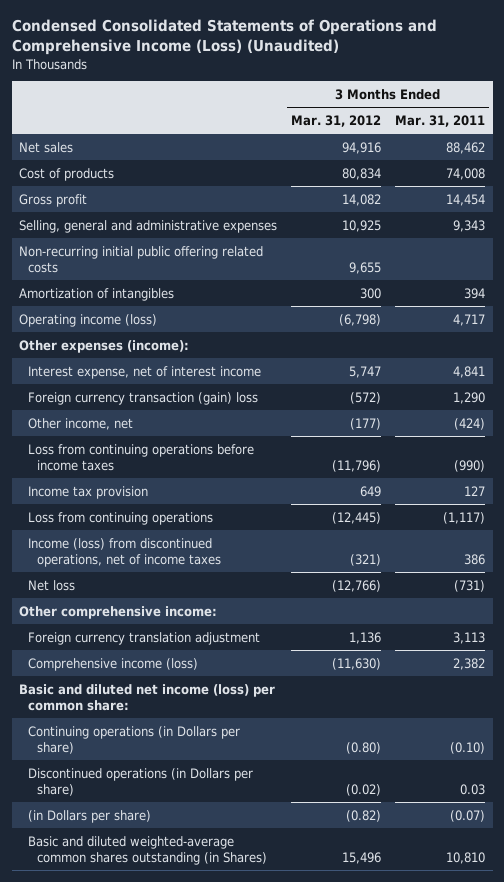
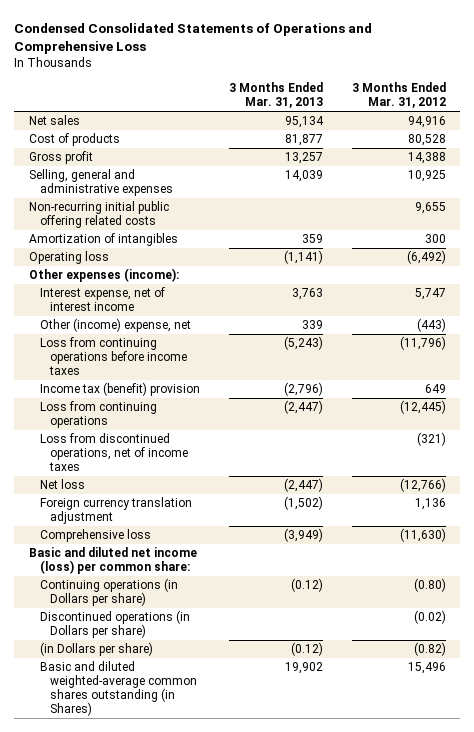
[11,19,437,56] Condensed Consolidated Statements of Operations and Comprehensive Income (Loss) (Unaudited) -> [14,22,373,54] Condensed Consolidated Statements of Operations and Comprehensive Loss
[395,115,486,128] Mar. 31, 2011 -> none
none -> [228,82,323,109] 3 Months Ended Mar. 31, 2013
[342,167,382,180] 80,834 -> [407,134,446,147] 80,528
[342,193,382,206] 14,082 -> [407,152,446,165] 14,388
[18,313,157,327] Operating income (loss) -> [28,251,109,265] Operating loss
[339,313,382,326] (6,798) -> [406,250,446,265] (6,492)
[27,391,258,405] Foreign currency transaction (gain) loss -> none
[27,417,133,430] Other income, net -> [39,318,191,333] Other (income) expense, net
[350,417,382,430] (177) -> [416,318,446,333] (443)
[27,485,148,499] Income tax provision -> [39,382,200,397] Income tax (benefit) provision
[27,537,222,568] Income (loss) from discontinued operations, net of income taxes -> [39,433,189,472] Loss from discontinued operations, net of income taxes
[18,605,217,619] Other comprehensive income: -> none
[27,657,198,671] Comprehensive income (loss) -> [39,529,151,543] Comprehensive loss

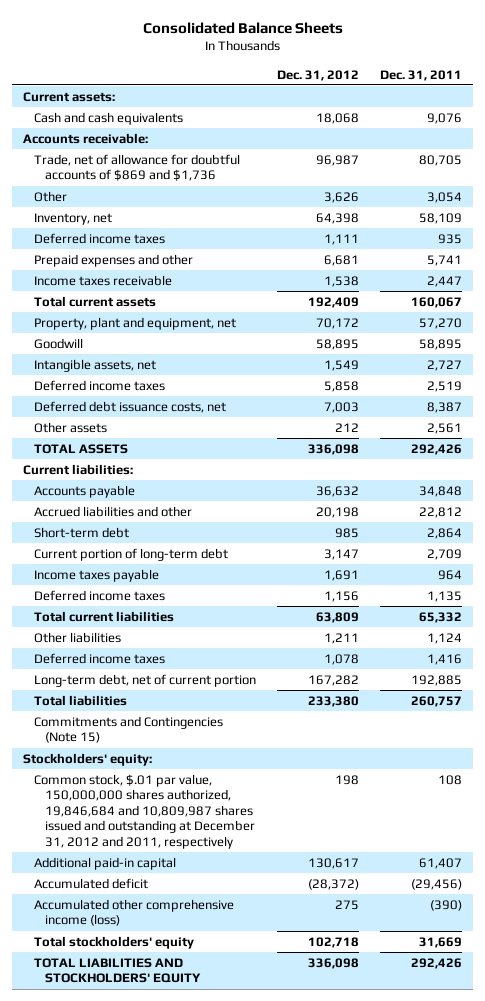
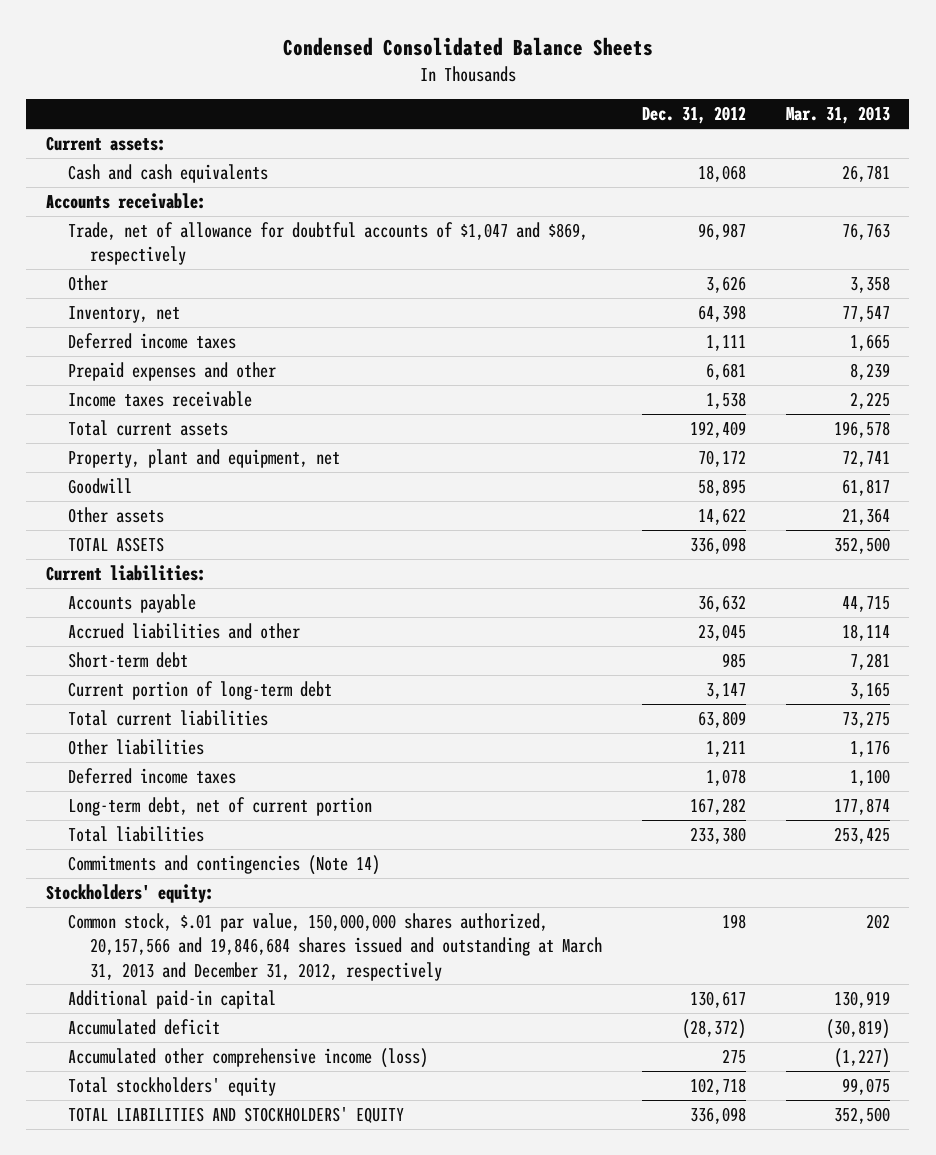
[142,21,343,34] Consolidated Balance Sheets -> [282,37,653,57] Condensed Consolidated Balance Sheets
[380,69,463,81] Dec. 31, 2011 -> none
none -> [785,106,890,125] Mar. 31, 2013
[33,153,240,182] Trade, net of allowance for doubtful accounts of $869 and $1,736 -> [68,222,589,266] Trade, net of allowance for doubtful accounts of $1,047 and $869, respectively
[33,358,156,372] Intangible assets, net -> none
[33,379,165,391] Deferred income taxes -> none
[33,400,226,413] Deferred debt issuance costs, net -> none
[334,422,359,432] 212 -> [697,508,746,526] 14,622
[315,506,359,518] 20,198 -> [697,624,746,642] 23,045
[33,568,159,582] Income taxes payable -> none
[33,589,165,601] Deferred income taxes -> none
[33,715,223,744] Commitments and Contingencies (Note 15) -> [68,855,381,876] Commitments and contingencies (Note 14)
[33,773,255,849] Common stock, $.01 par value, 150,000,000 shares authorized, 19,846,684 and 10,809,987 shares issued and outstanding at December 31, 2012 and 2011, respectively -> [68,913,603,981] Common stock, $.01 par value, 150,000,000 shares authorized, 20,157,566 and 19,846,684 shares issued and outstanding at March 31, 2013 and December 31, 2012, respectively

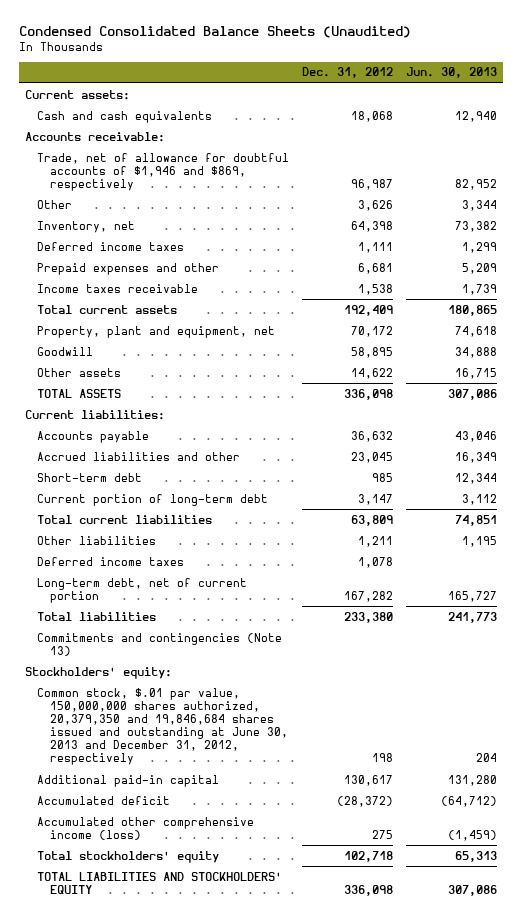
[282,37,653,57] Condensed Consolidated Balance Sheets -> [18,26,411,39] Condensed Consolidated Balance Sheets (Unaudited)
[785,106,890,125] Mar. 31, 2013 -> none
none -> [406,67,498,79] Jun. 30, 2013
[68,222,589,266] Trade, net of allowance for doubtful accounts of $1,047 and $869, respectively -> [37,152,290,191] Trade, net of allowance for doubtful accounts of $1,946 and $869, respectively
[68,855,381,876] Commitments and contingencies (Note 14) -> [37,632,283,656] Commitments and contingencies (Note 13)
[68,913,603,981] Common stock, $.01 par value, 150,000,000 shares authorized, 20,157,566 and 19,846,684 shares issued and outstanding at March 31, 2013 and December 31, 2012, respectively -> [37,687,288,766] Common stock, $.01 par value, 150,000,000 shares authorized, 20,379,350 and 19,846,684 shares issued and outstanding at June 30, 2013 and December 31, 2012, respectively

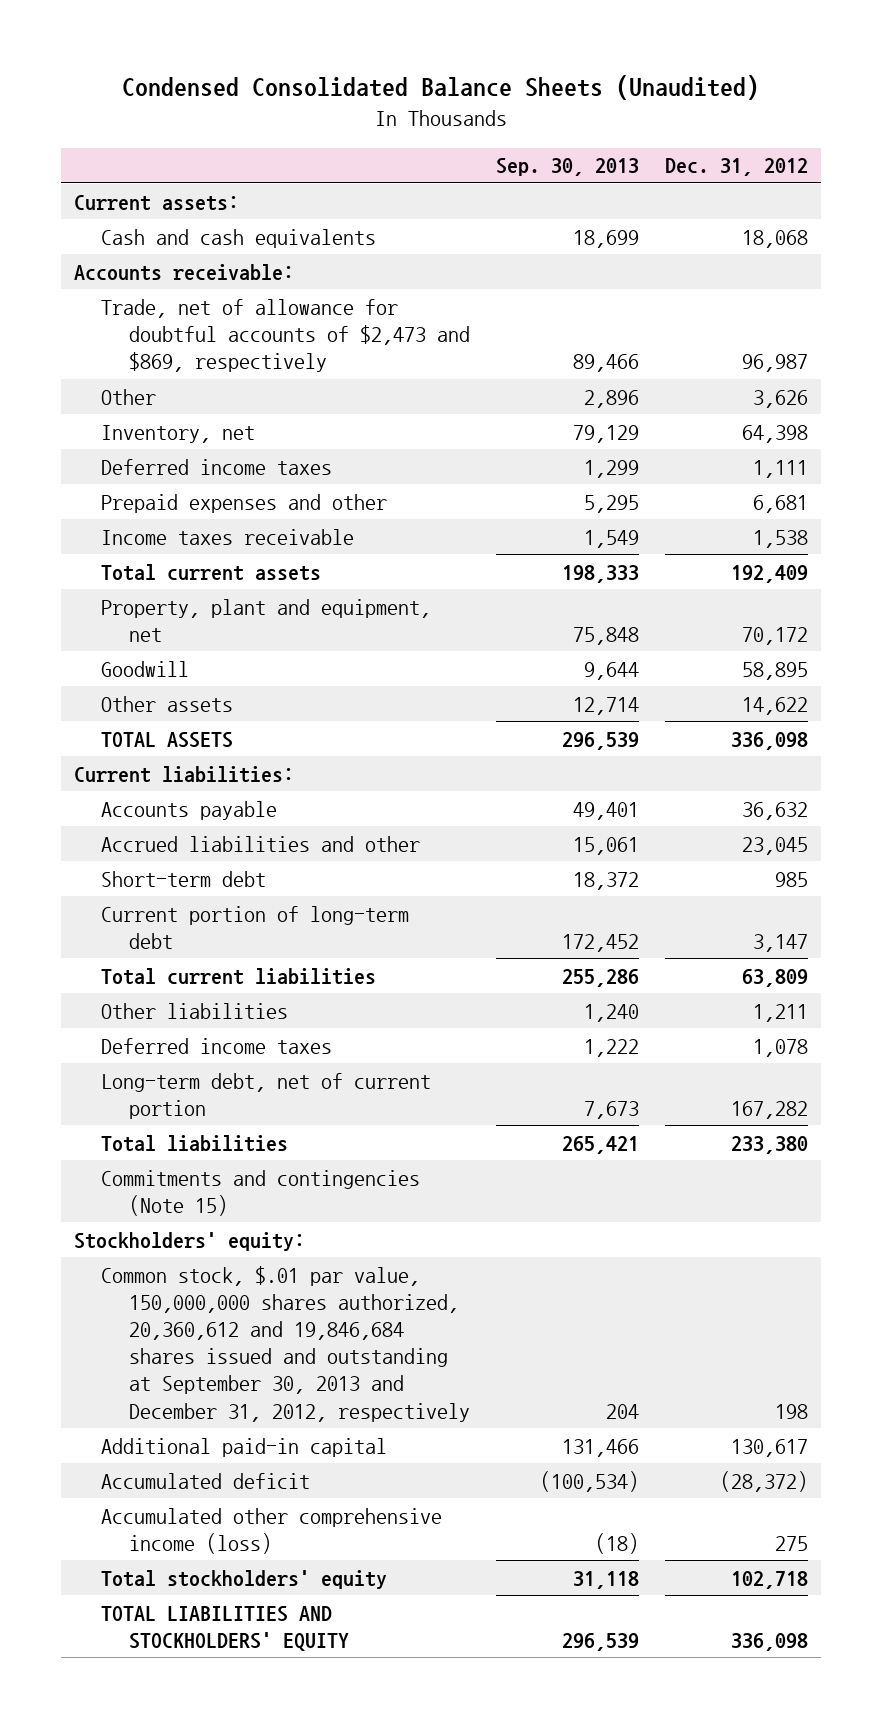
[406,67,498,79] Jun. 30, 2013 -> none
none -> [495,158,639,177] Sep. 30, 2013
[37,152,290,191] Trade, net of allowance for doubtful accounts of $1,946 and $869, respectively -> [101,298,470,373] Trade, net of allowance for doubtful accounts of $2,473 and $869, respectively
[37,632,283,656] Commitments and contingencies (Note 13) -> [101,1169,421,1216] Commitments and contingencies (Note 15)
[37,687,288,766] Common stock, $.01 par value, 150,000,000 shares authorized, 20,379,350 and 19,846,684 shares issued and outstanding at June 30, 2013 and December 31, 2012, respectively -> [101,1265,470,1422] Common stock, $.01 par value, 150,000,000 shares authorized, 20,360,612 and 19,846,684 shares issued and outstanding at September 30, 2013 and December 31, 2012, respectively

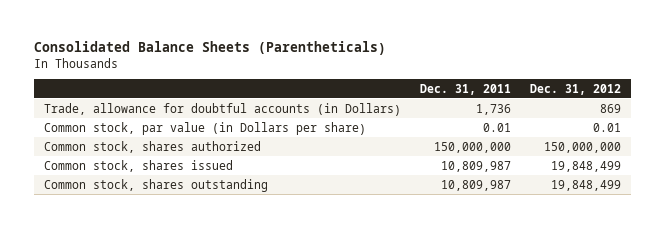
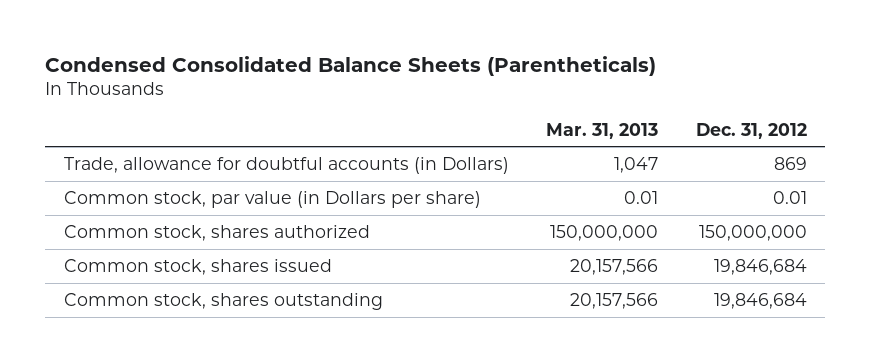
[34,41,387,56] Consolidated Balance Sheets (Parentheticals) -> [44,55,656,76] Condensed Consolidated Balance Sheets (Parentheticals)
[419,83,511,95] Dec. 31, 2011 -> none
none -> [546,122,659,139] Mar. 31, 2013
[550,160,621,172] 19,848,499 -> [713,258,807,275] 19,846,684
[550,179,621,191] 19,848,499 -> [713,292,807,309] 19,846,684

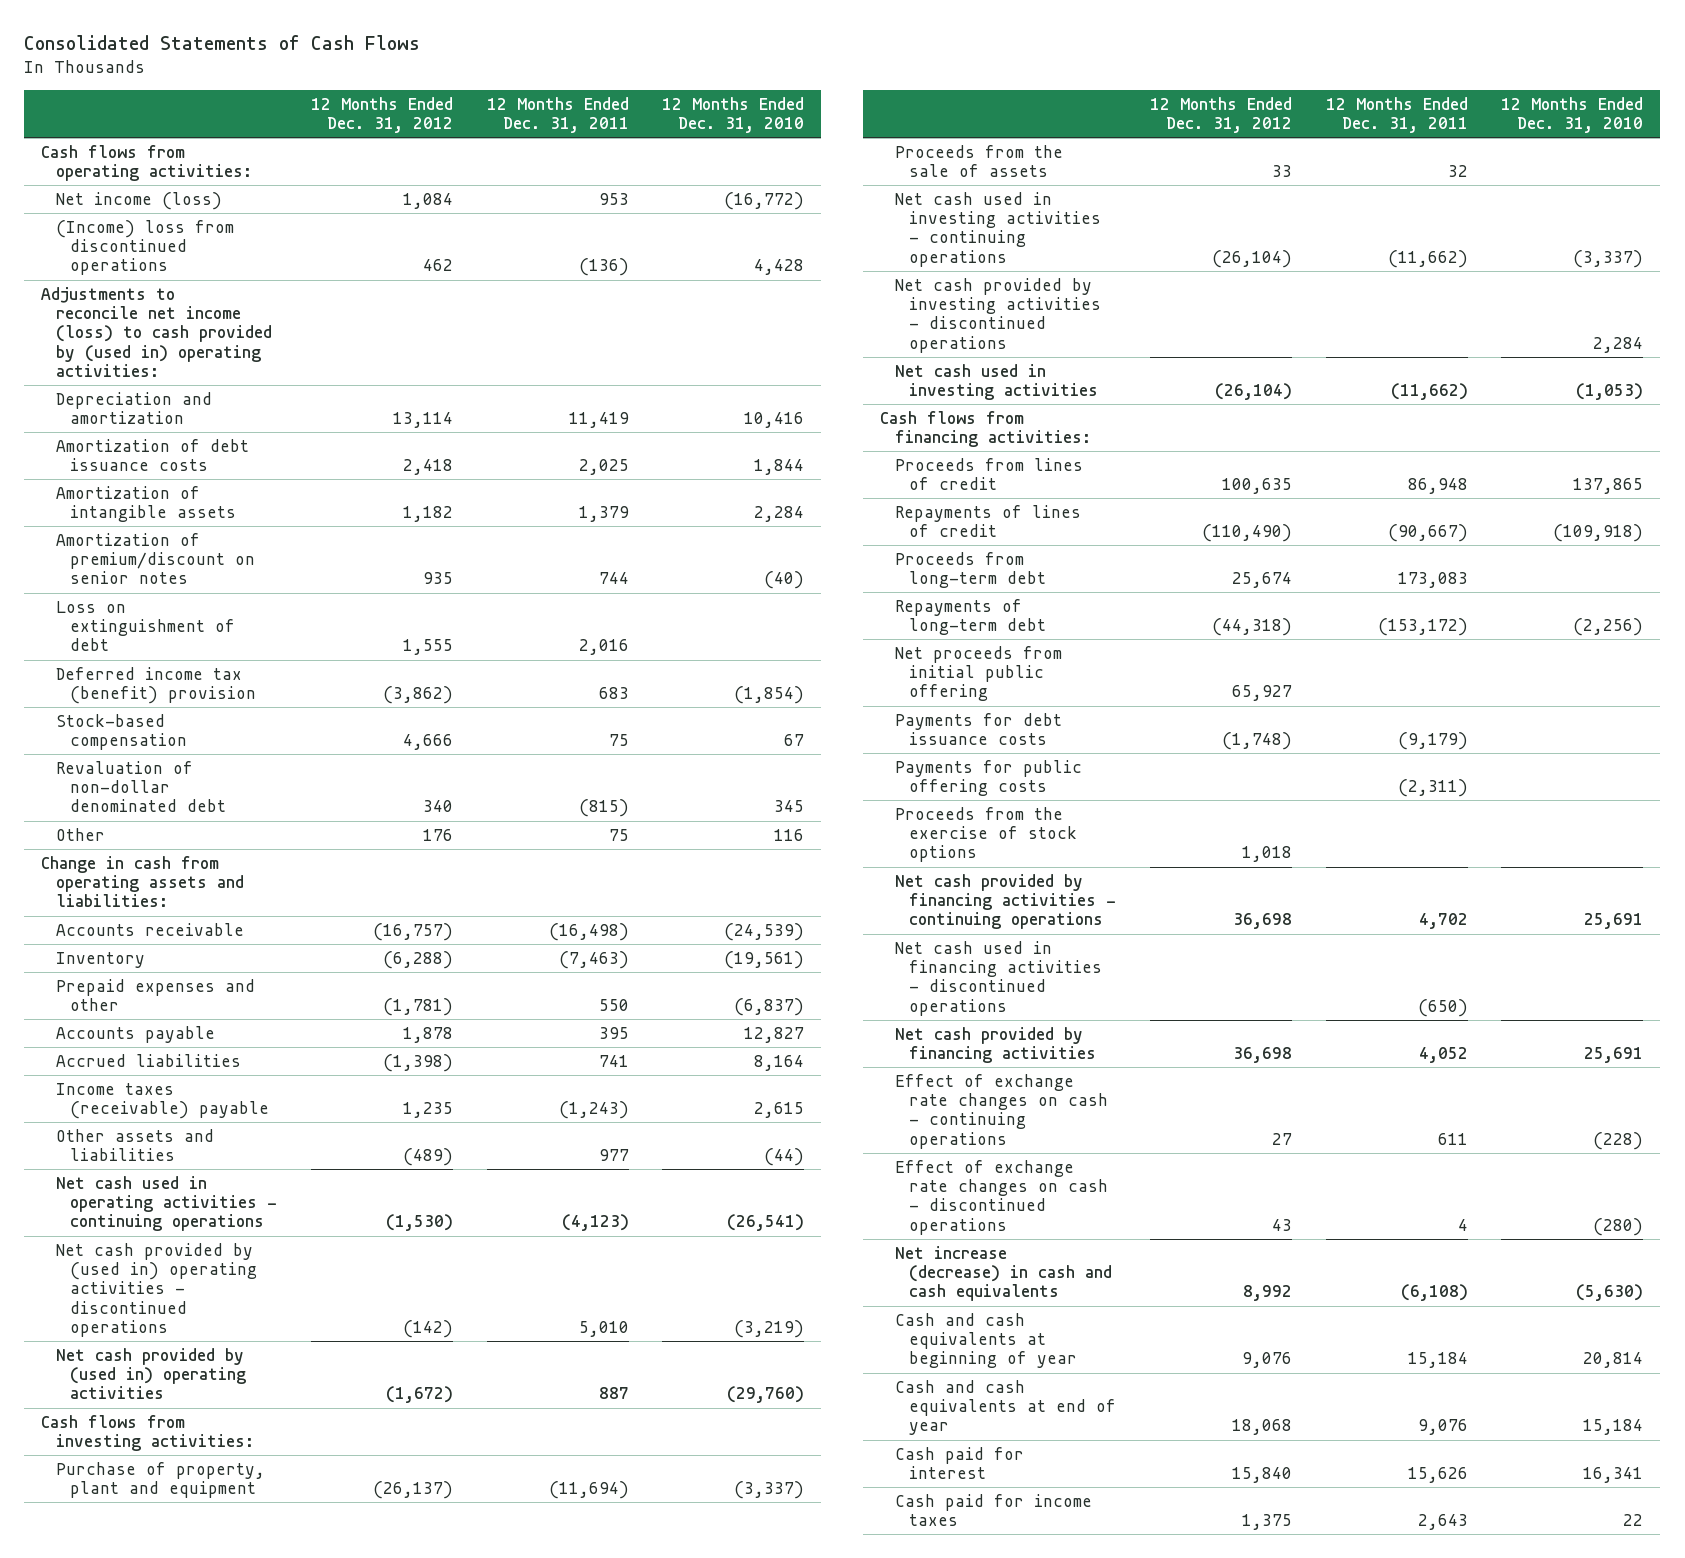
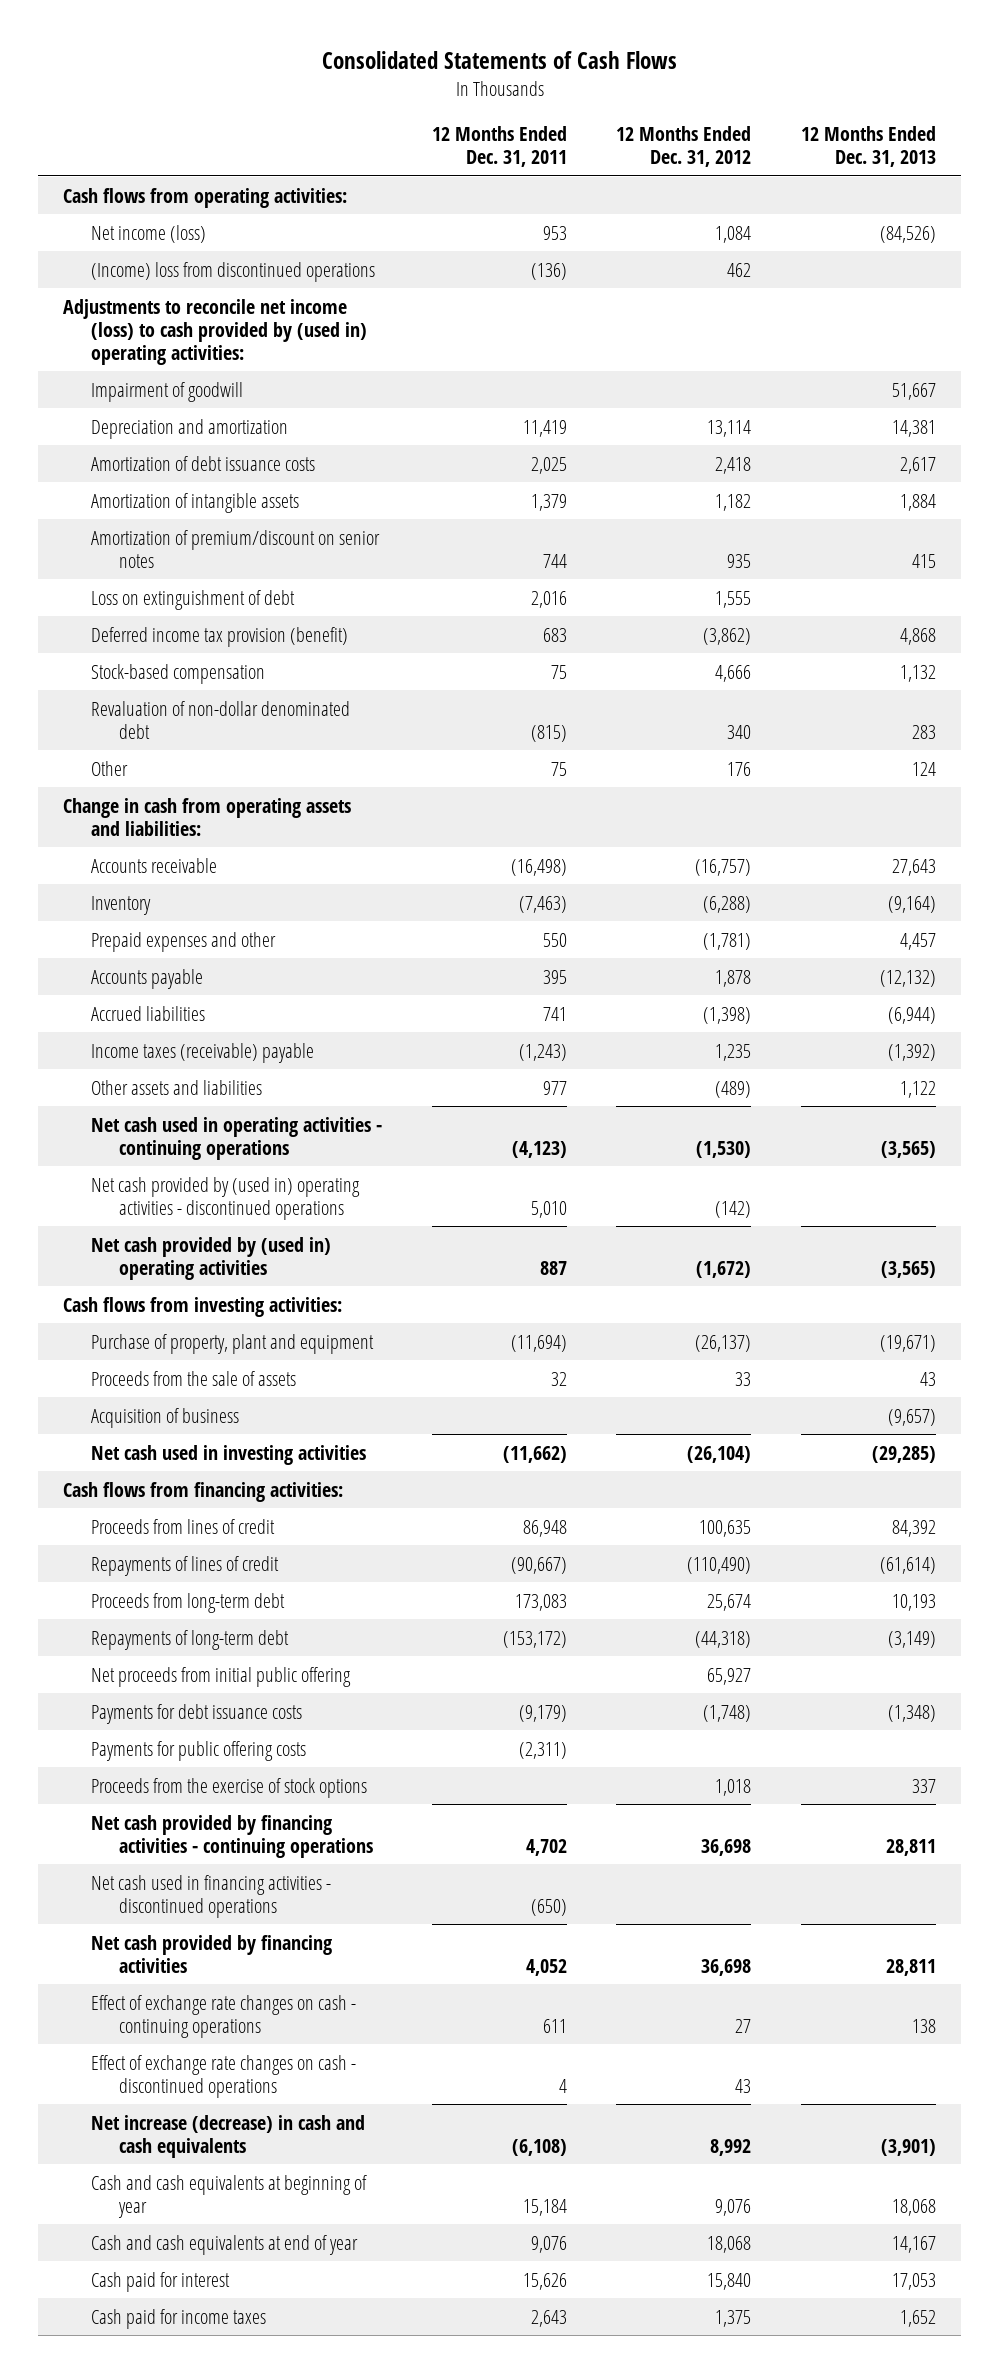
[662,96,805,133] 12 Months Ended Dec. 31, 2010 -> none
none -> [800,126,936,168] 12 Months Ended Dec. 31, 2013
none -> [90,381,243,402] Impairment of goodwill
[55,666,257,705] Deferred income tax (benefit) provision -> [90,626,348,647] Deferred income tax provision (benefit)
[894,191,1102,267] Net cash used in investing activities - continuing operations -> none
[894,277,1102,353] Net cash provided by investing activities - discontinued operations -> none
none -> [90,1407,239,1428] Acquisition of business

